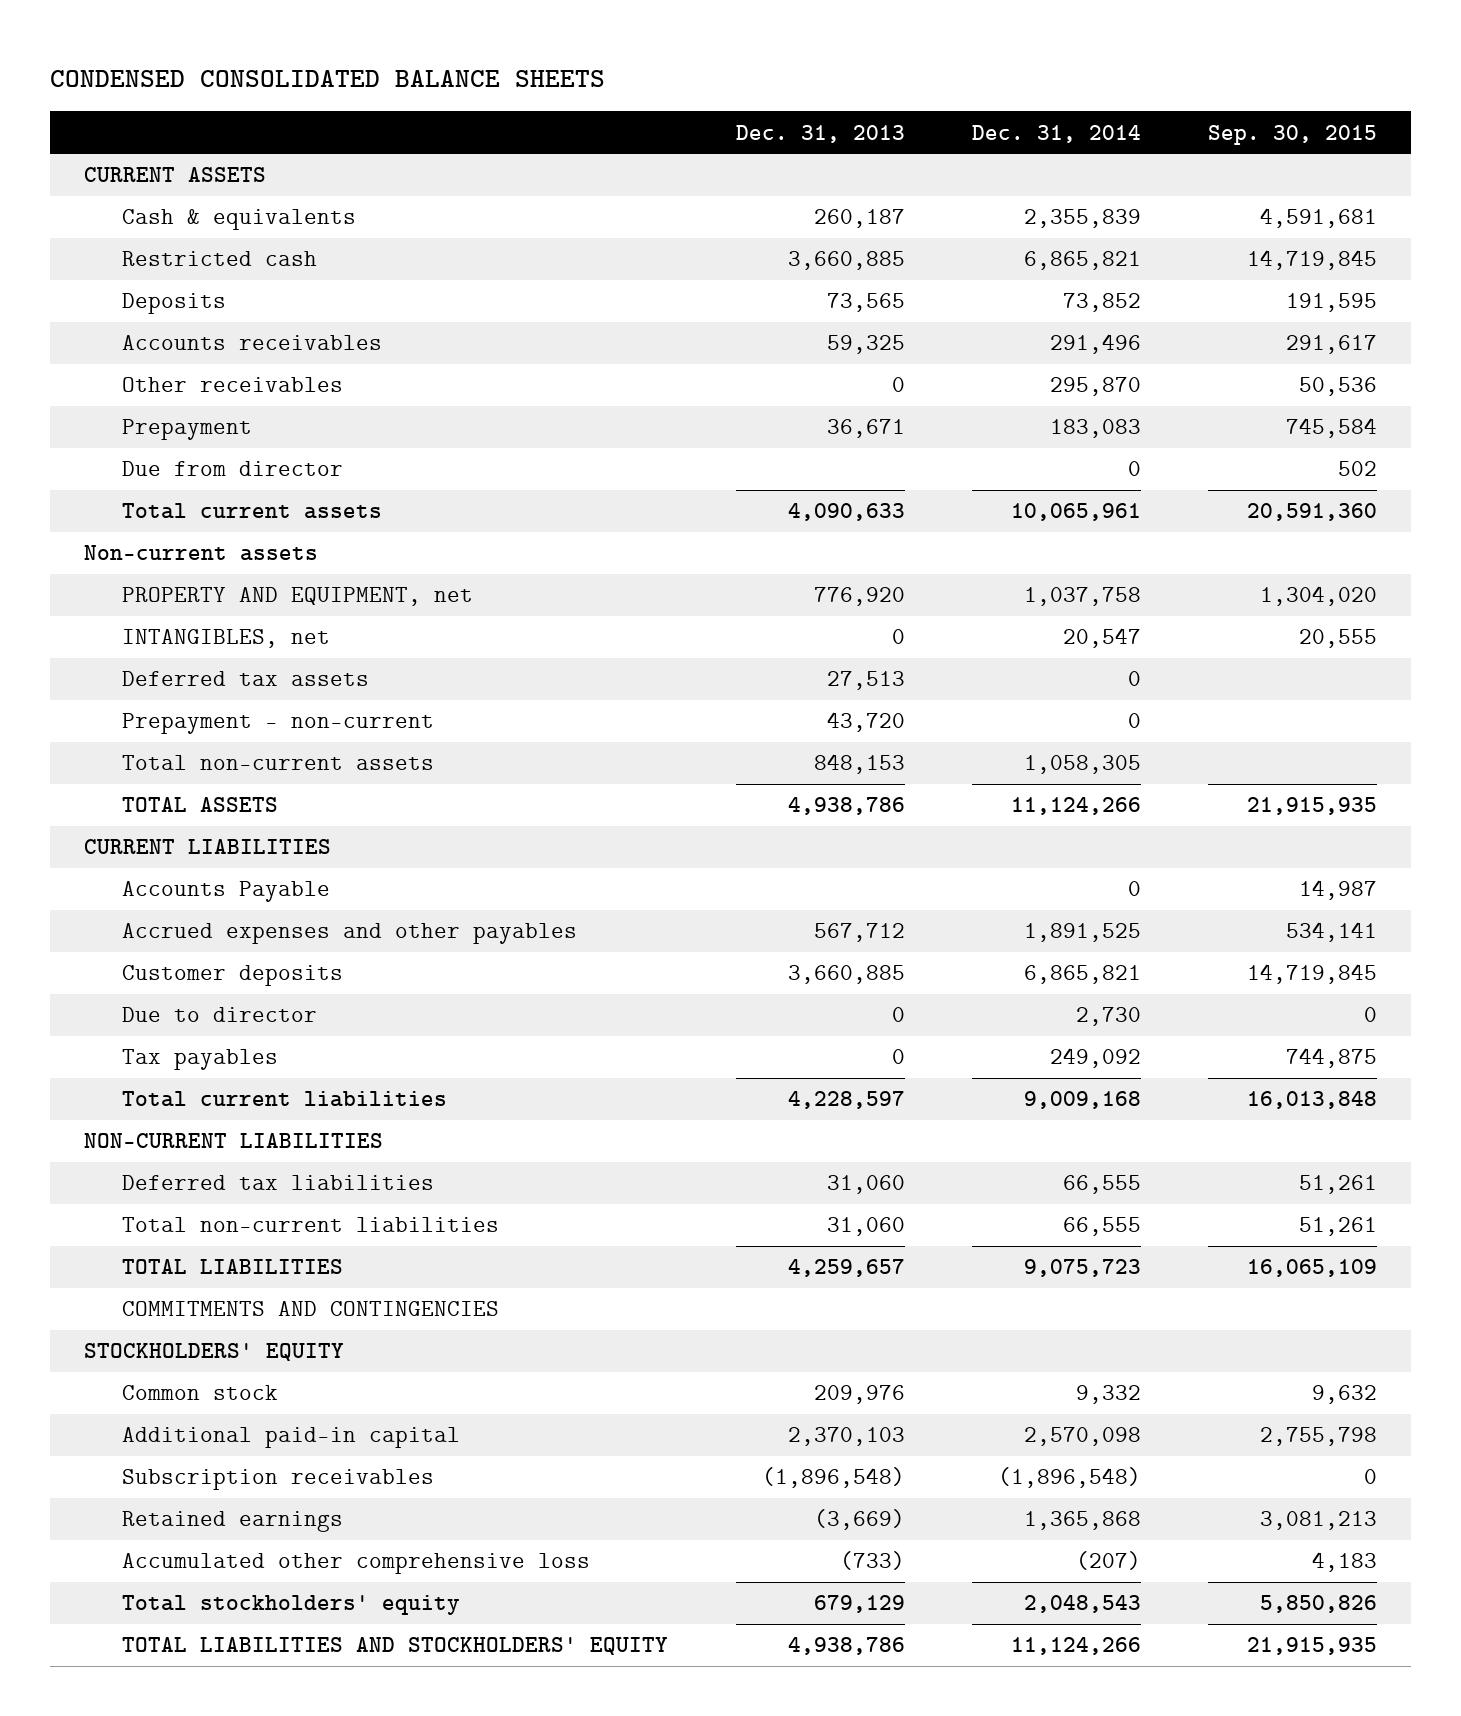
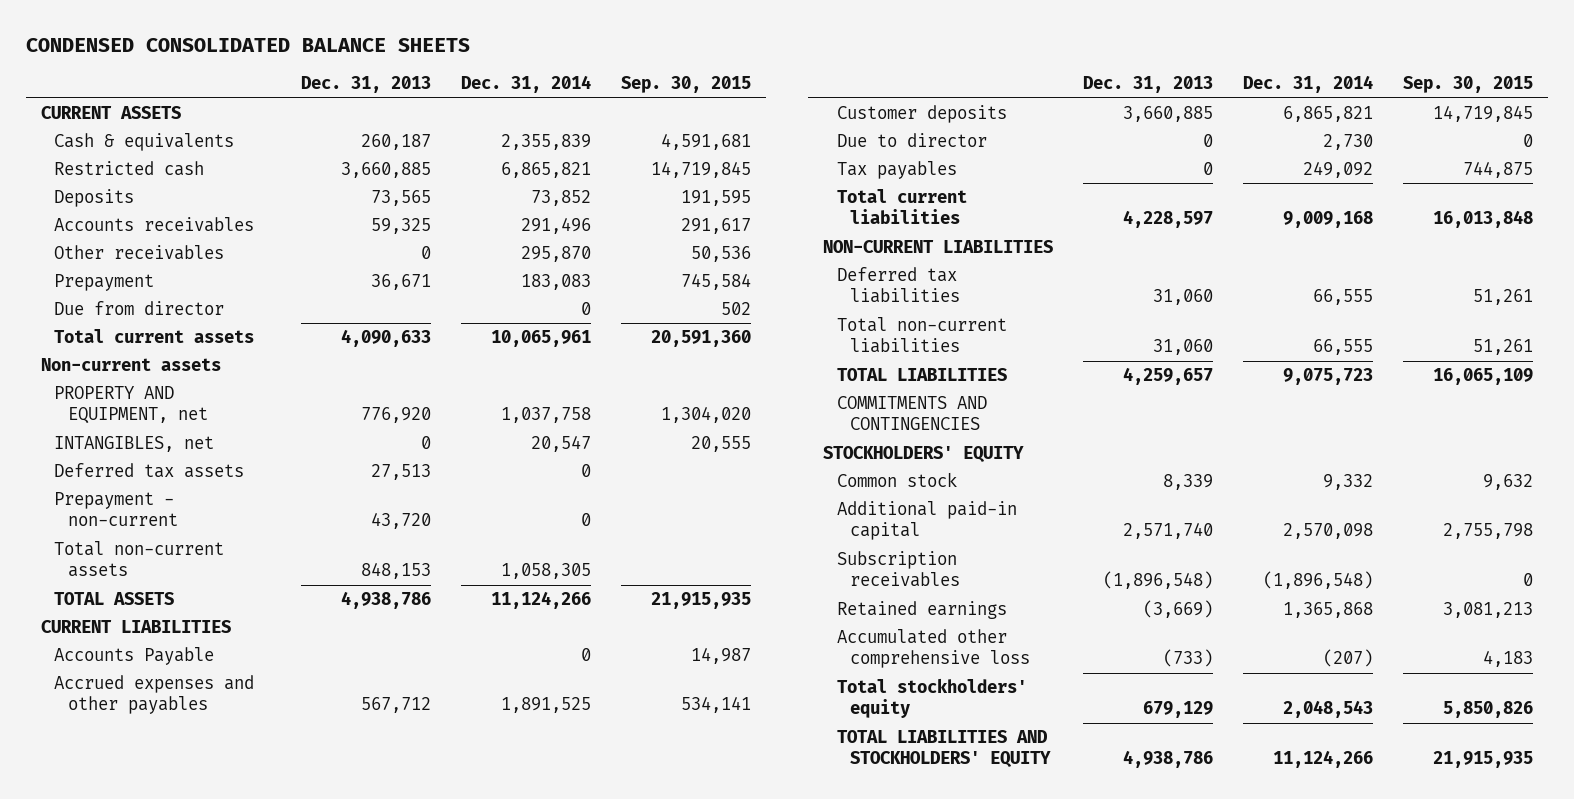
[813,1385,905,1405] 209,976 -> [1163,474,1214,491] 8,339
[787,1427,905,1447] 2,370,103 -> [1123,522,1214,540] 2,571,740

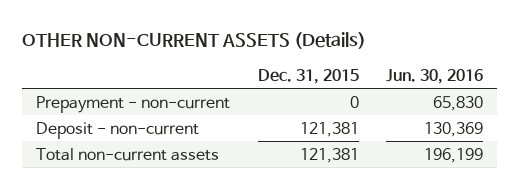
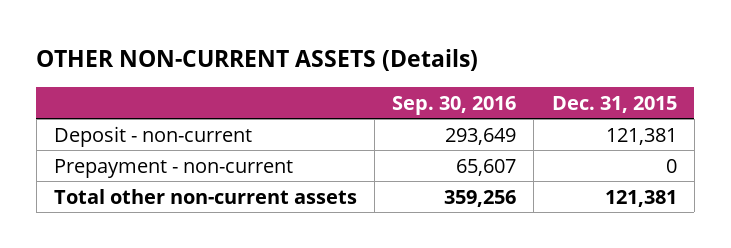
[386,68,484,84] Jun. 30, 2016 -> none
none -> [392,95,517,115] Sep. 30, 2016
[36,95,231,113] Prepayment - non-current -> [53,158,293,178] Prepayment - non-current
[36,147,220,161] Total non-current assets -> [53,188,357,204] Total other non-current assets

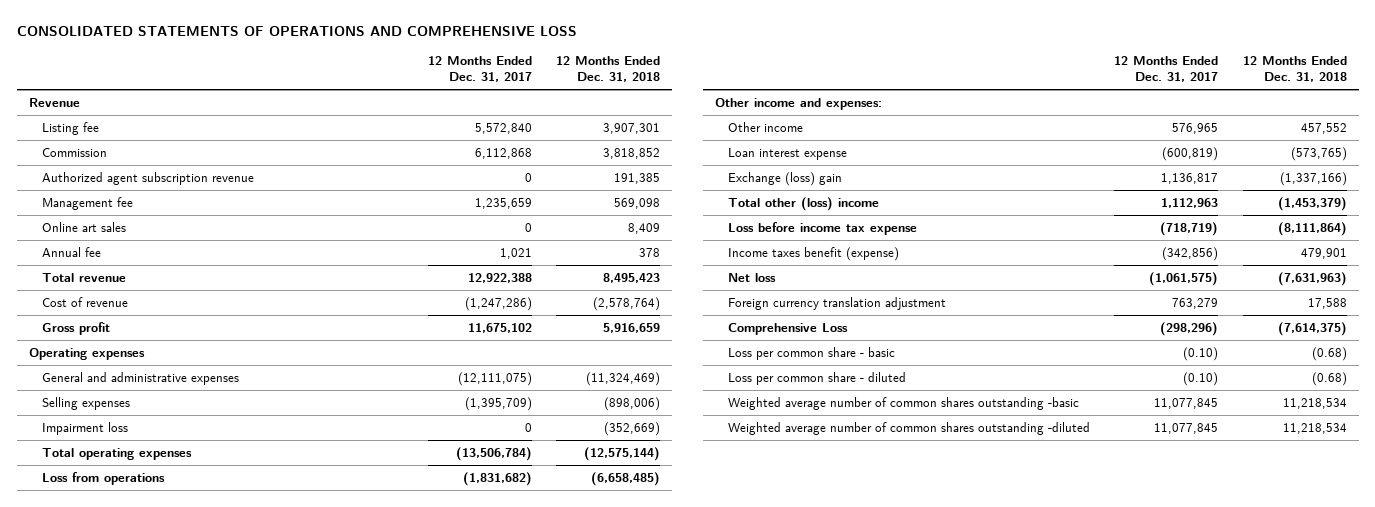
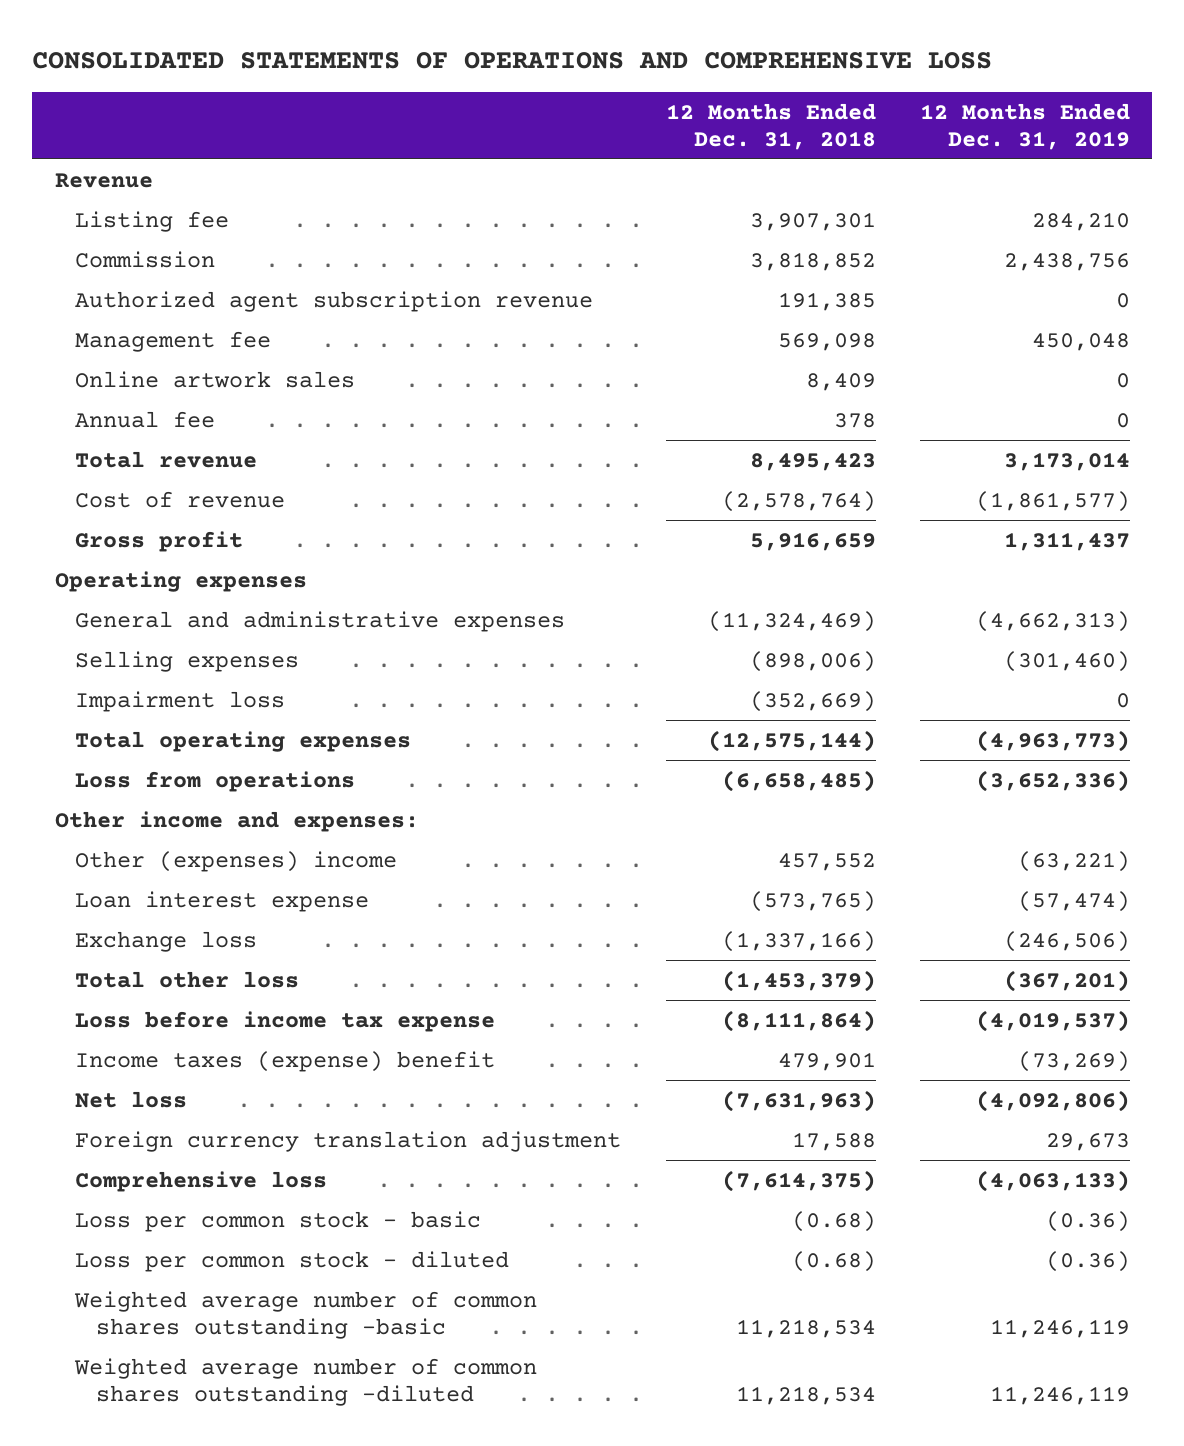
[427,55,532,82] 12 Months Ended Dec. 31, 2017 -> none
none -> [919,102,1130,150] 12 Months Ended Dec. 31, 2019
[41,221,126,232] Online art sales -> [75,370,356,388] Online artwork sales
[728,121,804,132] Other income -> [75,850,398,872] Other (expenses) income
[728,171,843,186] Exchange (loss) gain -> [75,930,258,952] Exchange loss
[728,196,880,211] Total other (loss) income -> [75,970,300,988] Total other loss
[728,246,900,261] Income taxes benefit (expense) -> [75,1050,496,1072] Income taxes (expense) benefit
[728,322,849,335] Comprehensive Loss -> [75,1170,328,1192] Comprehensive loss
[728,346,896,360] Loss per common share - basic -> [75,1210,482,1232] Loss per common stock - basic
[728,371,907,385] Loss per common share - diluted -> [75,1250,510,1272] Loss per common stock - diluted

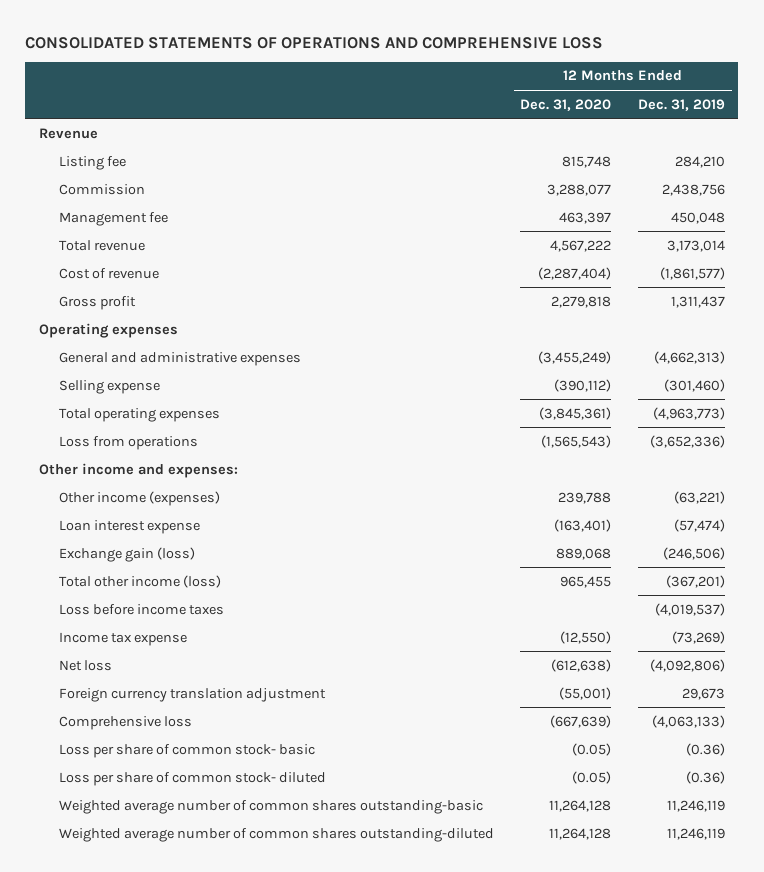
[665,102,876,150] 12 Months Ended Dec. 31, 2018 -> none
none -> [520,98,612,111] Dec. 31, 2020
[75,290,594,312] Authorized agent subscription revenue -> none
[75,370,356,388] Online artwork sales -> none
[75,410,216,428] Annual fee -> none
[75,690,286,712] Impairment loss -> none
[75,650,300,672] Selling expenses -> [58,379,160,394] Selling expense
[75,850,398,872] Other (expenses) income -> [58,490,220,506] Other income (expenses)
[75,930,258,952] Exchange loss -> [58,546,195,562] Exchange gain (loss)
[75,970,300,988] Total other loss -> [58,574,221,588] Total other income (loss)
[75,1010,496,1032] Loss before income tax expense -> [58,603,224,615] Loss before income taxes
[75,1050,496,1072] Income taxes (expense) benefit -> [58,631,187,646] Income tax expense
[75,1210,482,1232] Loss per common stock - basic -> [58,743,315,758] Loss per share of common stock- basic
[75,1250,510,1272] Loss per common stock - diluted -> [58,771,326,786] Loss per share of common stock- diluted
[74,1290,538,1339] Weighted average number of common shares outstanding -basic -> [58,799,483,814] Weighted average number of common shares outstanding-basic
[74,1357,538,1406] Weighted average number of common shares outstanding -diluted -> [58,827,494,842] Weighted average number of common shares outstanding-diluted

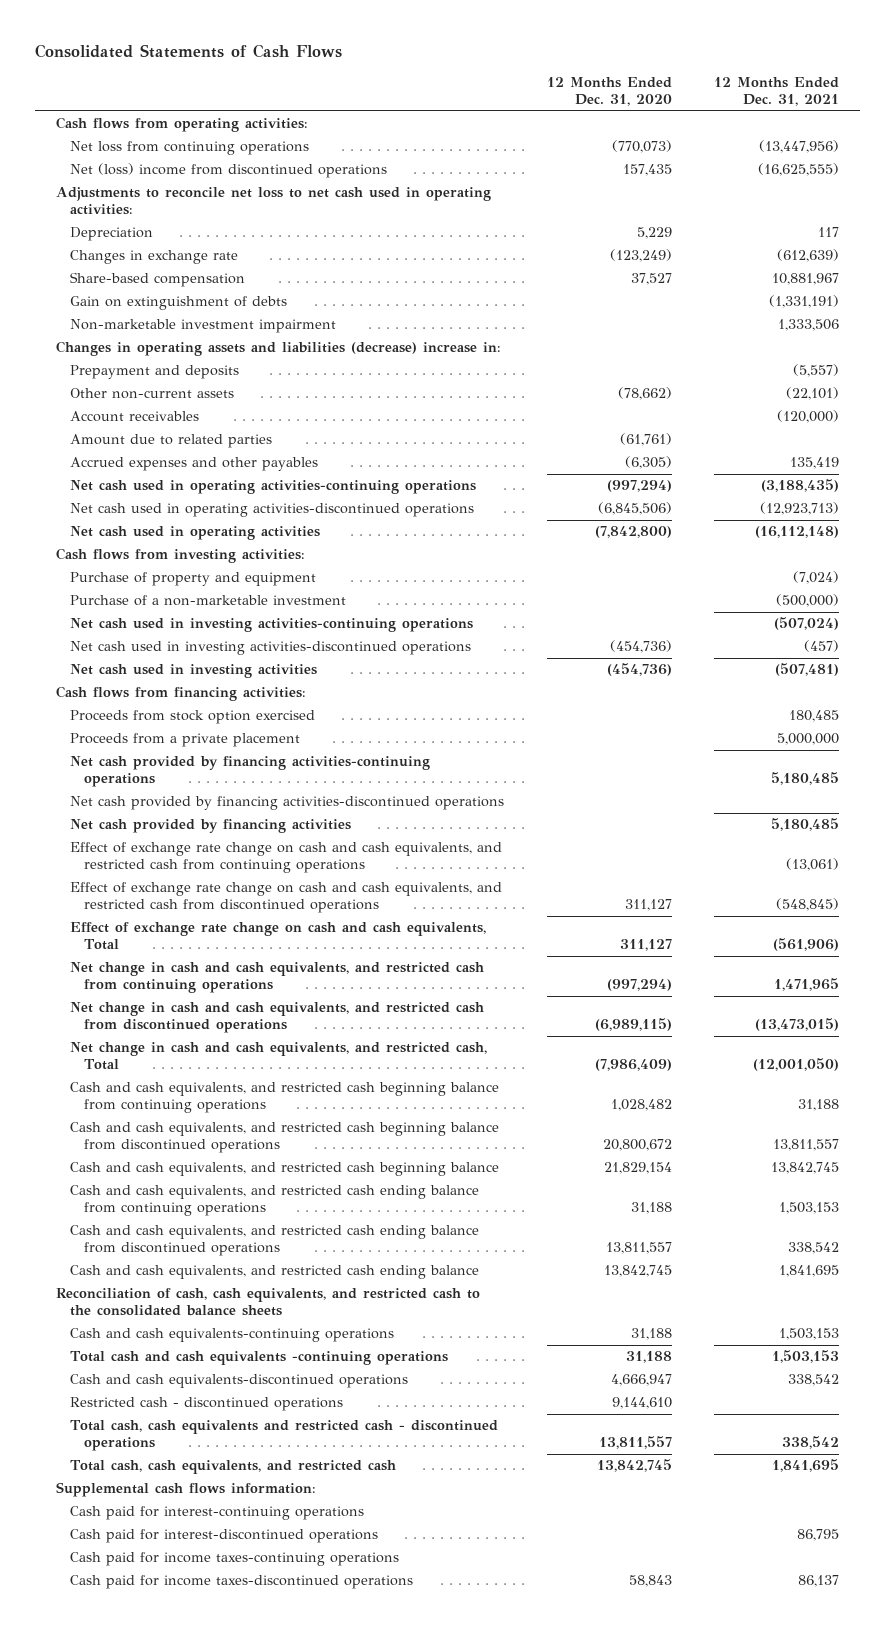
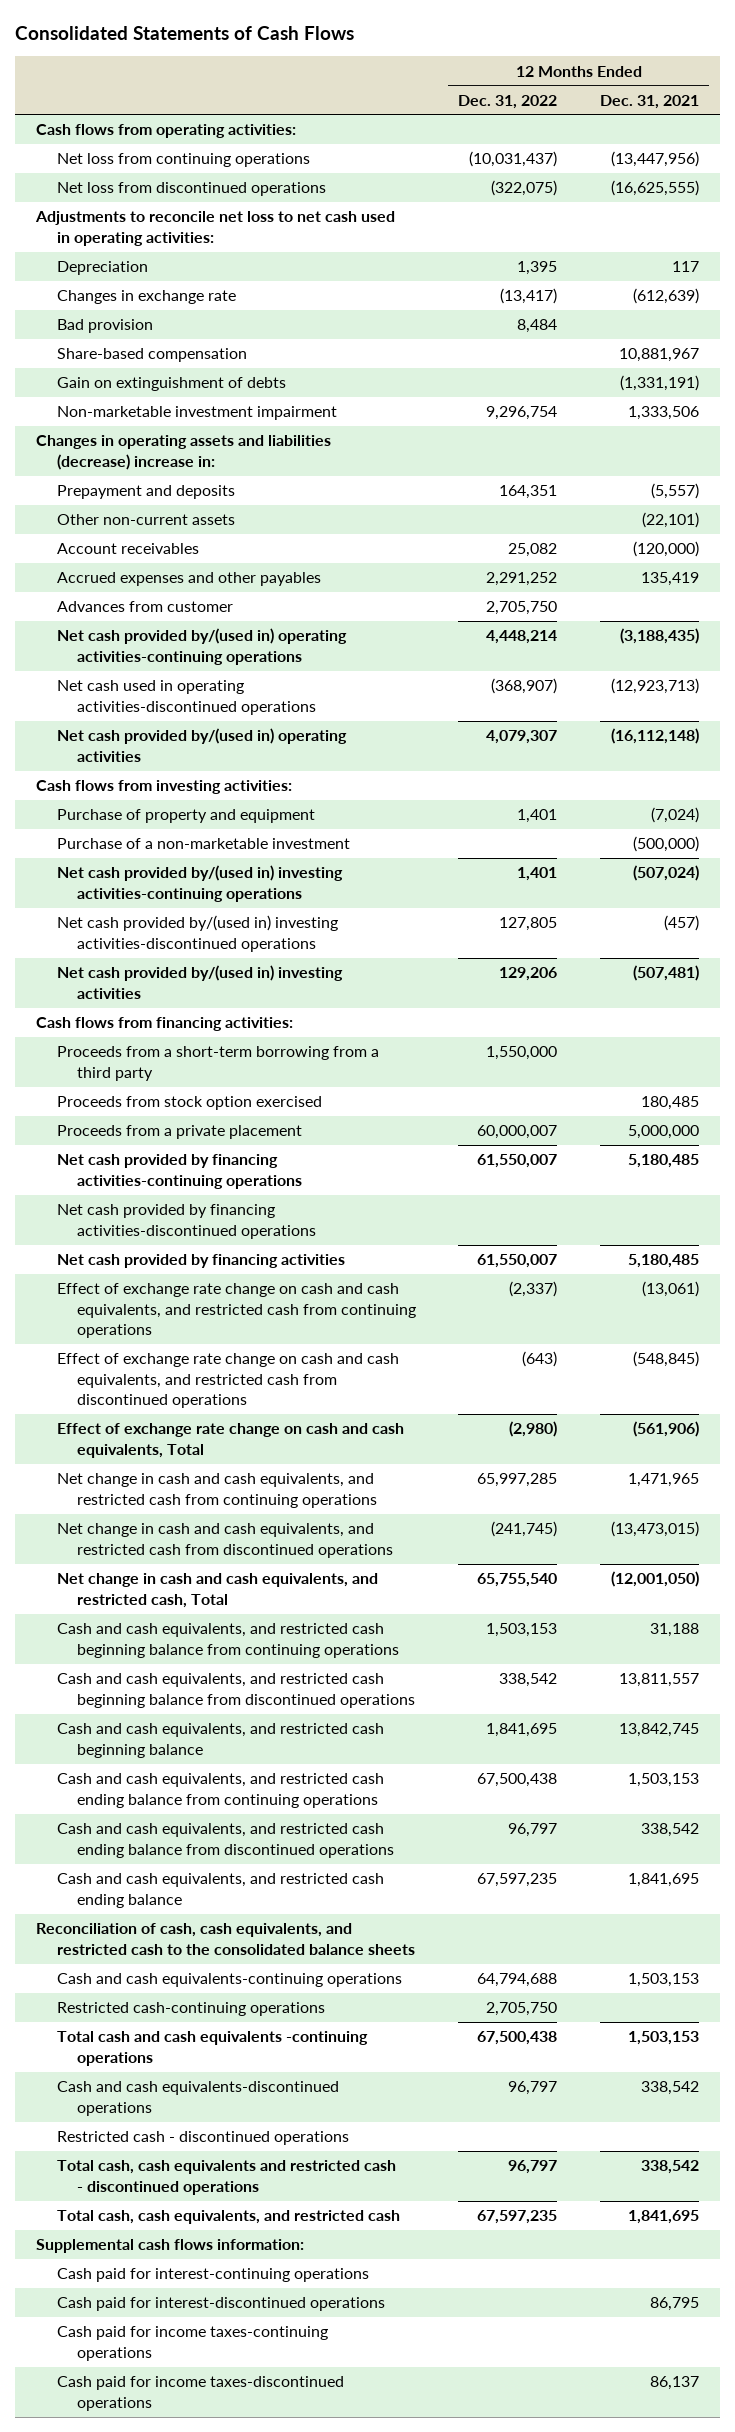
[546,77,672,107] 12 Months Ended Dec. 31, 2020 -> none
none -> [458,94,558,109] Dec. 31, 2022
[69,163,387,179] Net (loss) income from discontinued operations -> [56,182,326,197] Net loss from discontinued operations
none -> [56,319,153,334] Bad provision
[69,434,272,449] Amount due to related parties -> none
none -> [56,601,233,613] Advances from customer
[69,480,476,495] Net cash used in operating activities-continuing operations -> [56,628,347,665] Net cash provided by/(used in) operating activities-continuing operations
[69,526,320,541] Net cash used in operating activities -> [56,728,347,762] Net cash provided by/(used in) operating activities
[69,618,473,633] Net cash used in investing activities-continuing operations -> [56,865,343,902] Net cash provided by/(used in) investing activities-continuing operations
[69,641,471,656] Net cash used in investing activities-discontinued operations -> [56,915,338,952] Net cash provided by/(used in) investing activities-discontinued operations
[69,664,317,679] Net cash used in investing activities -> [56,965,343,999] Net cash provided by/(used in) investing activities
none -> [56,1046,379,1081] Proceeds from a short-term borrowing from a third party
none -> [56,2002,325,2017] Restricted cash-continuing operations

